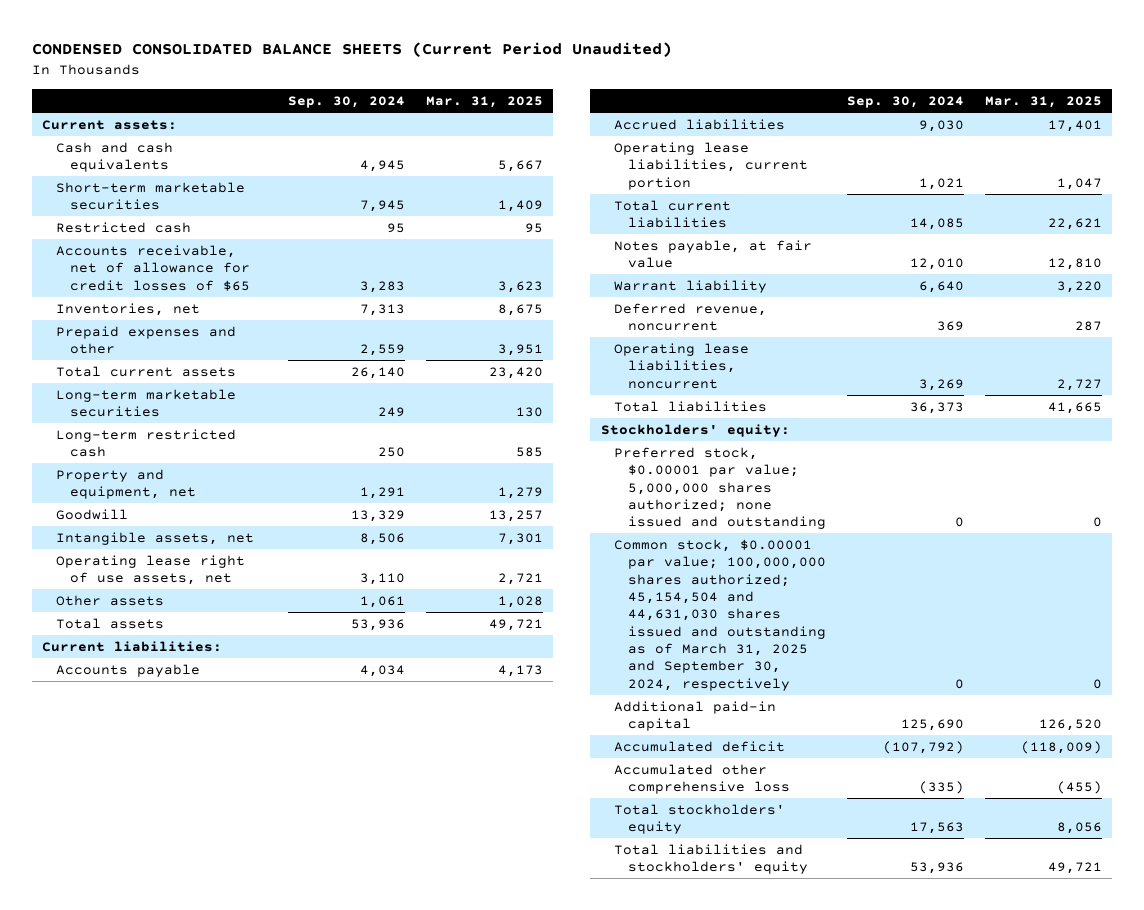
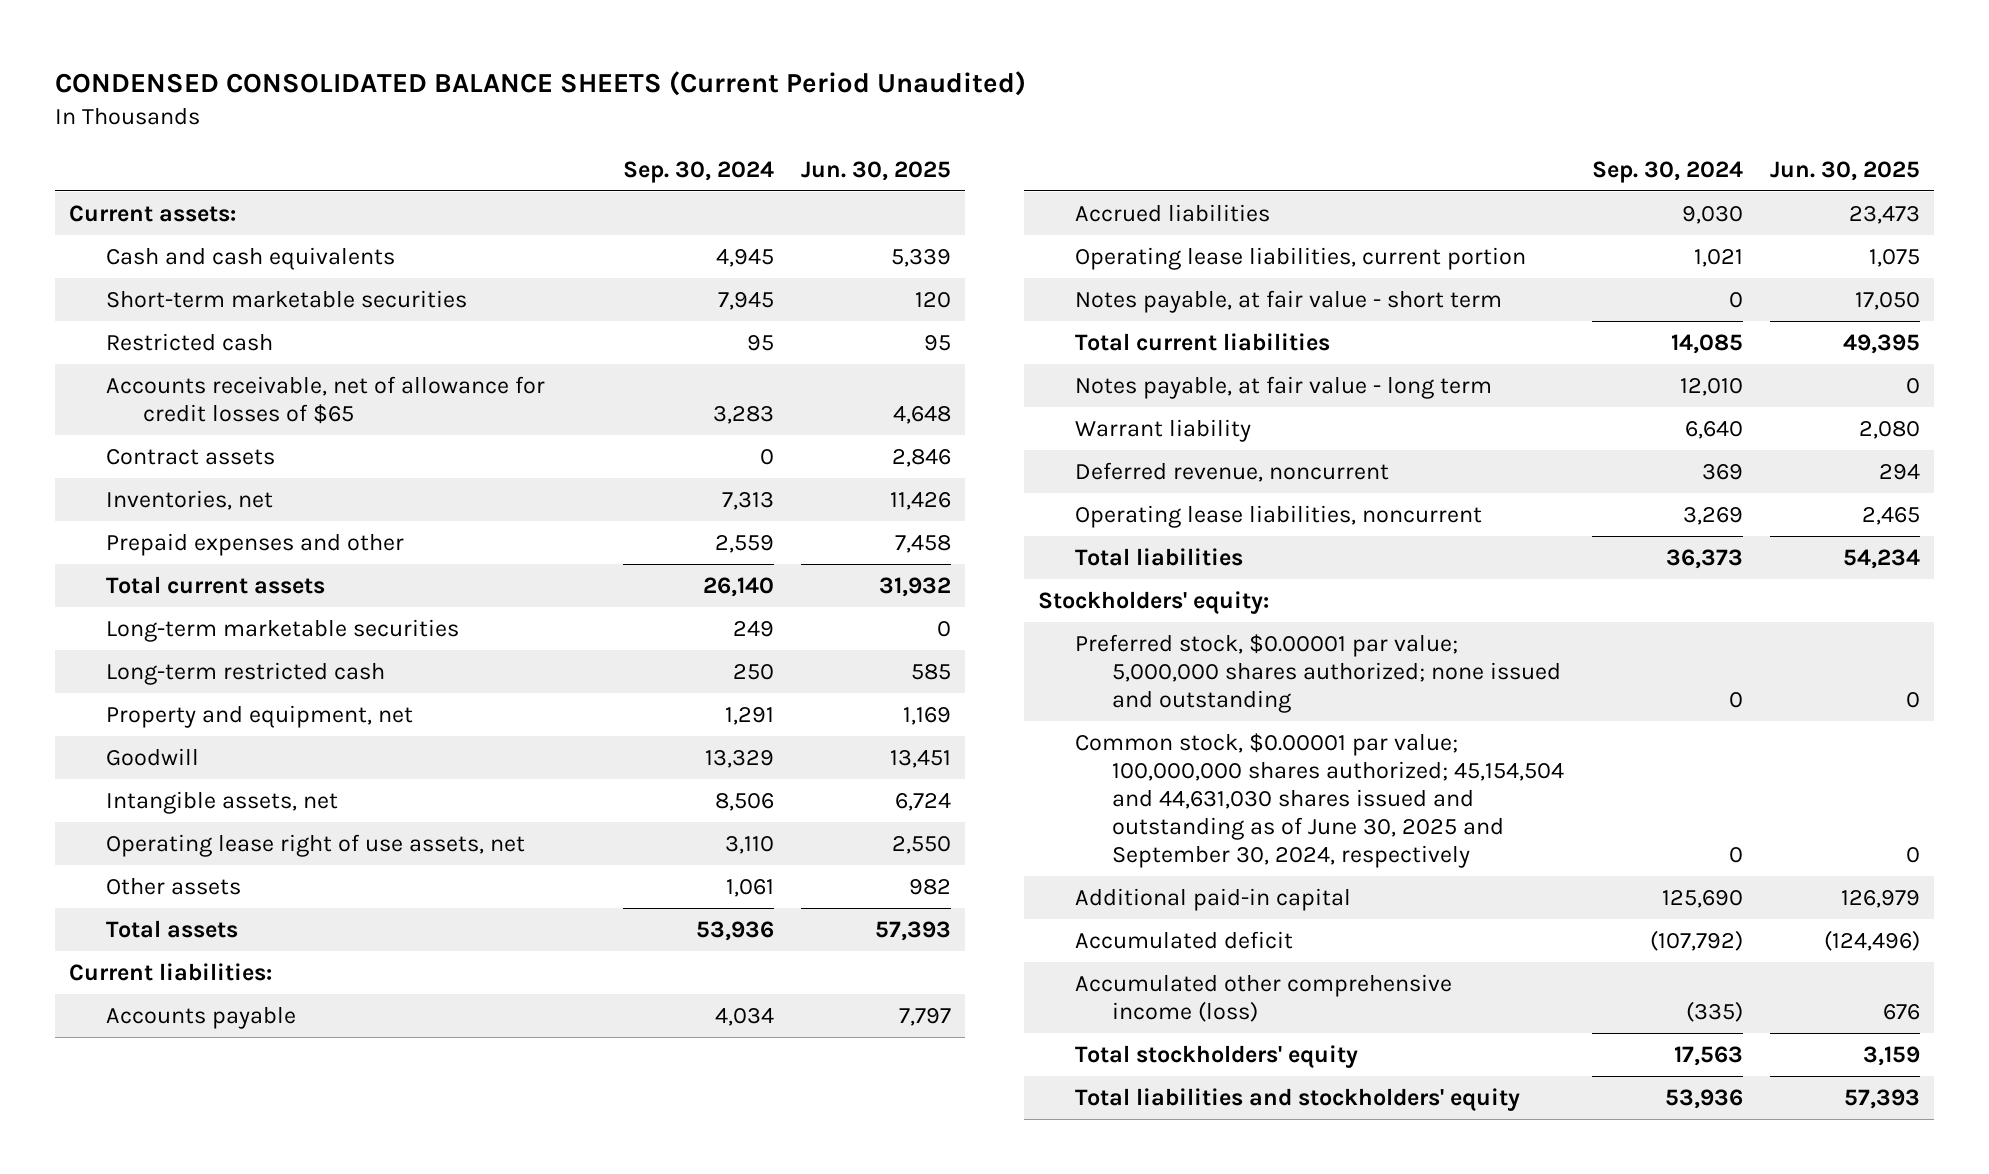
[426,95,544,108] Mar. 31, 2025 -> none
none -> [801,160,952,181] Jun. 30, 2025
none -> [106,448,276,465] Contract assets
none -> [1075,289,1503,313] Notes payable, at fair value - short term
[614,239,813,269] Notes payable, at fair value -> [1075,375,1493,399] Notes payable, at fair value - long term
[614,538,827,691] Common stock, $0.00001 par value; 100,000,000 shares authorized; 45,154,504 and 44,631,030 shares issued and outstanding as of March 31, 2025 and September 30, 2024, respectively -> [1075,732,1565,868] Common stock, $0.00001 par value; 100,000,000 shares authorized; 45,154,504 and 44,631,030 shares issued and outstanding as of June 30, 2025 and September 30, 2024, respectively
[614,763,791,795] Accumulated other comprehensive loss -> [1075,973,1453,1022] Accumulated other comprehensive income (loss)

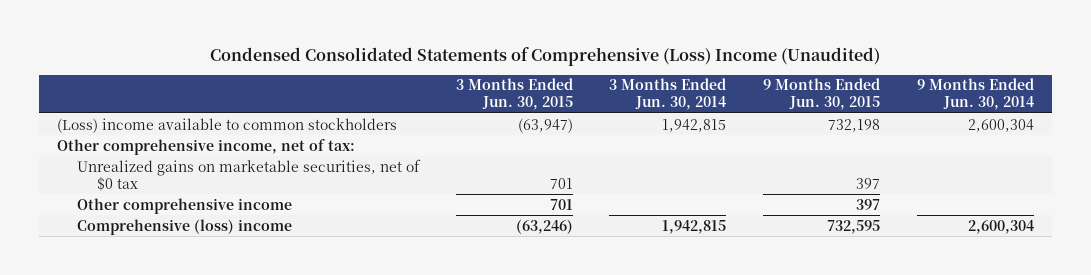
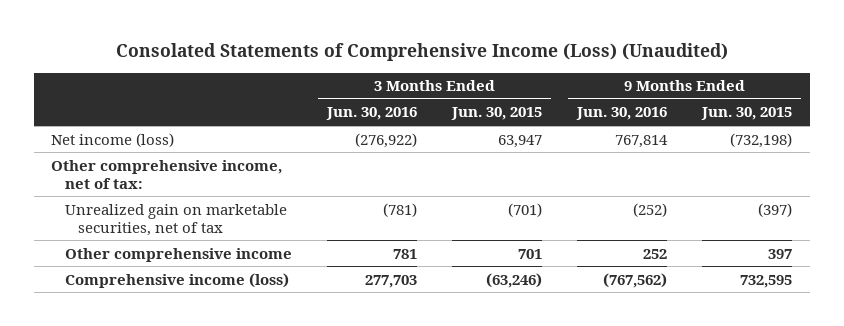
[210,46,881,66] Condensed Consolidated Statements of Comprehensive (Loss) Income (Unaudited) -> [115,43,728,62] Consolated Statements of Comprehensive Income (Loss) (Unaudited)
[609,78,727,111] 3 Months Ended Jun. 30, 2014 -> none
[916,78,1034,111] 9 Months Ended Jun. 30, 2014 -> none
none -> [326,107,418,121] Jun. 30, 2016
none -> [576,107,668,121] Jun. 30, 2016
[57,117,398,133] (Loss) income available to common stockholders -> [51,132,175,147] Net income (loss)
[517,117,573,133] (63,947) -> [498,134,543,148] 63,947
[828,118,881,132] 732,198 -> [730,132,793,148] (732,198)
[77,158,422,191] Unrealized gains on marketable securities, net of $0 tax -> [64,203,287,236] Unrealized gain on marketable securities, net of tax
[549,177,573,189] 701 -> [508,202,543,217] (701)
[856,177,881,189] 397 -> [758,202,793,217] (397)
[77,218,293,235] Comprehensive (loss) income -> [64,272,289,288] Comprehensive income (loss)

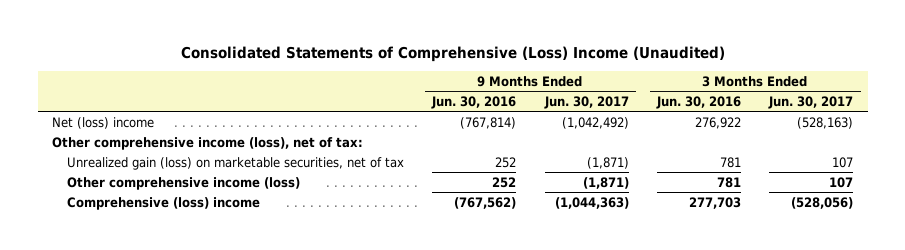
[115,43,728,62] Consolated Statements of Comprehensive Income (Loss) (Unaudited) -> [180,45,725,62] Consolidated Statements of Comprehensive (Loss) Income (Unaudited)
[451,107,543,121] Jun. 30, 2015 -> none
[701,107,793,121] Jun. 30, 2015 -> none
none -> [543,95,629,109] Jun. 30, 2017
none -> [768,95,854,109] Jun. 30, 2017
[51,132,175,147] Net income (loss) -> [51,116,154,129] Net (loss) income
[355,132,418,148] (276,922) -> [694,116,741,129] 276,922
[615,134,669,148] 767,814 -> [460,116,517,129] (767,814)
[51,159,283,189] Other comprehensive income, net of tax: -> [51,136,363,150] Other comprehensive income (loss), net of tax:
[64,203,287,236] Unrealized gain on marketable securities, net of tax -> [66,156,404,170] Unrealized gain (loss) on marketable securities, net of tax
[383,202,418,217] (781) -> [719,156,741,168] 781
[633,202,668,217] (252) -> [495,156,517,168] 252
[64,247,292,262] Other comprehensive income -> [66,176,300,190] Other comprehensive income (loss)
[64,272,289,288] Comprehensive income (loss) -> [66,196,260,210] Comprehensive (loss) income

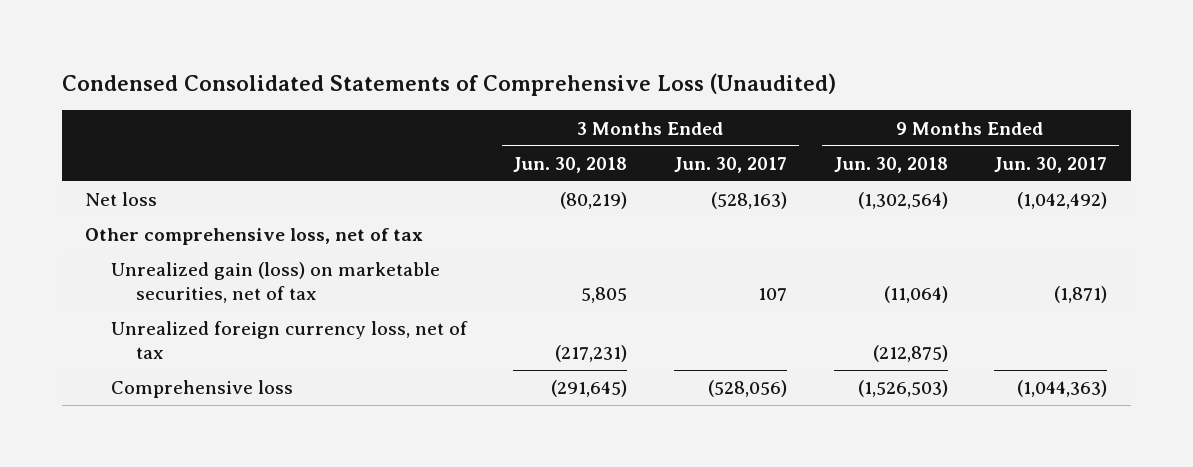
[180,45,725,62] Consolidated Statements of Comprehensive (Loss) Income (Unaudited) -> [61,73,836,97] Condensed Consolidated Statements of Comprehensive Loss (Unaudited)
[431,95,517,109] Jun. 30, 2016 -> none
[655,95,741,109] Jun. 30, 2016 -> none
none -> [513,156,628,173] Jun. 30, 2018
none -> [833,156,948,173] Jun. 30, 2018
[51,116,154,129] Net (loss) income -> [85,192,158,207] Net loss
[51,136,363,150] Other comprehensive income (loss), net of tax: -> [85,228,424,246] Other comprehensive loss, net of tax
[66,176,300,190] Other comprehensive income (loss) -> none
none -> [110,321,468,359] Unrealized foreign currency loss, net of tax
[66,196,260,210] Comprehensive (loss) income -> [110,380,293,399] Comprehensive loss

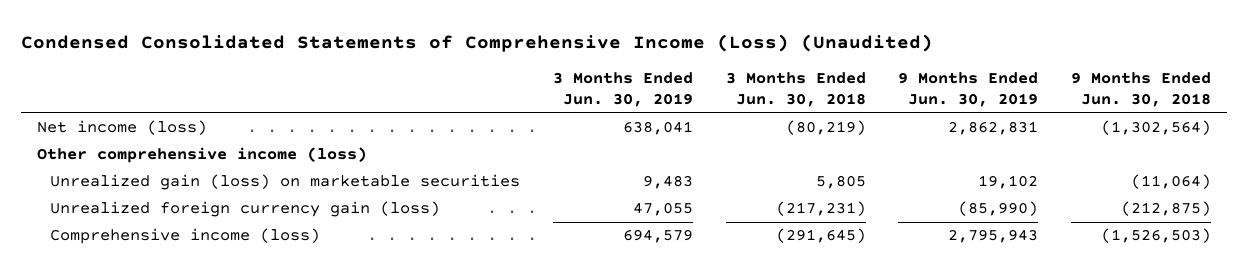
[61,73,836,97] Condensed Consolidated Statements of Comprehensive Loss (Unaudited) -> [20,33,933,52] Condensed Consolidated Statements of Comprehensive Income (Loss) (Unaudited)
[674,156,788,173] Jun. 30, 2017 -> none
[994,156,1108,173] Jun. 30, 2017 -> none
none -> [553,72,694,108] 3 Months Ended Jun. 30, 2019
none -> [898,72,1039,108] 9 Months Ended Jun. 30, 2019
[85,192,158,207] Net loss -> [37,120,208,136] Net income (loss)
[85,228,424,246] Other comprehensive loss, net of tax -> [37,147,368,164] Other comprehensive income (loss)
[110,262,440,303] Unrealized gain (loss) on marketable securities, net of tax -> [50,174,521,191] Unrealized gain (loss) on marketable securities
[110,321,468,359] Unrealized foreign currency loss, net of tax -> [50,201,441,218] Unrealized foreign currency gain (loss)
[110,380,293,399] Comprehensive loss -> [50,228,321,245] Comprehensive income (loss)

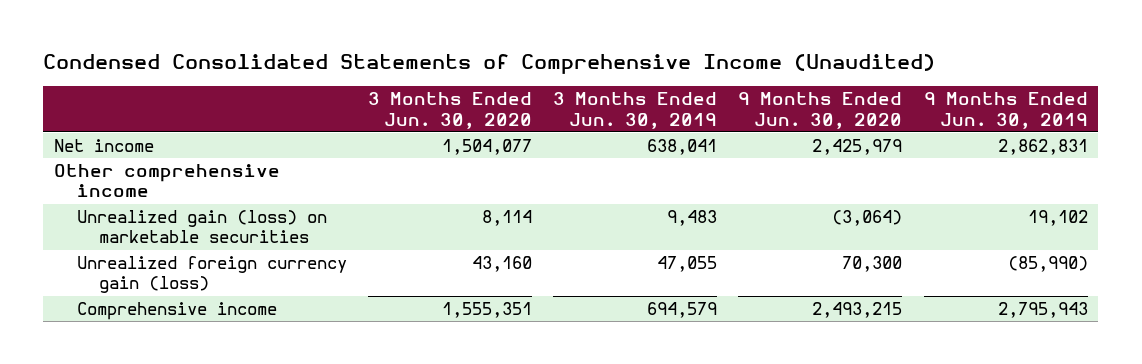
[20,33,933,52] Condensed Consolidated Statements of Comprehensive Income (Loss) (Unaudited) -> [43,54,936,75] Condensed Consolidated Statements of Comprehensive Income (Unaudited)
[725,72,866,108] 3 Months Ended Jun. 30, 2018 -> none
[1071,72,1212,108] 9 Months Ended Jun. 30, 2018 -> none
none -> [367,91,532,129] 3 Months Ended Jun. 30, 2020
none -> [738,91,903,129] 9 Months Ended Jun. 30, 2020
[37,120,208,136] Net income (loss) -> [53,138,154,152] Net income
[37,147,368,164] Other comprehensive income (loss) -> [53,163,280,198] Other comprehensive income
[50,228,321,245] Comprehensive income (loss) -> [76,301,277,320] Comprehensive income

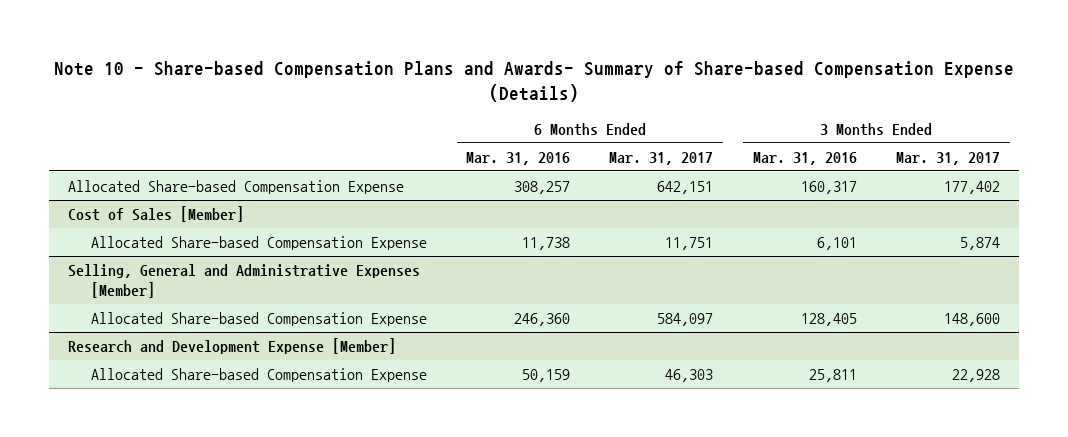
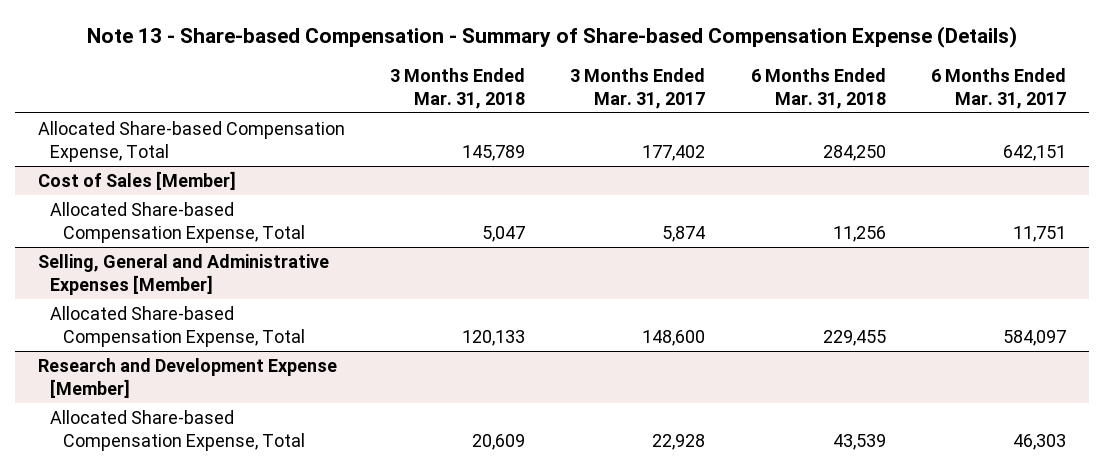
[54,60,1015,102] Note 10 - Share-based Compensation Plans and Awards- Summary of Share-based Compensation Expense (Details) -> [86,25,1017,48] Note 13 - Share-based Compensation - Summary of Share-based Compensation Expense (Details)
[466,151,571,165] Mar. 31, 2016 -> none
[752,151,857,165] Mar. 31, 2016 -> none
none -> [389,68,525,109] 3 Months Ended Mar. 31, 2018
none -> [750,68,886,109] 6 Months Ended Mar. 31, 2018
[68,180,405,195] Allocated Share-based Compensation Expense -> [37,121,345,162] Allocated Share-based Compensation Expense, Total
[91,236,428,251] Allocated Share-based Compensation Expense -> [50,202,306,243] Allocated Share-based Compensation Expense, Total
[91,312,428,327] Allocated Share-based Compensation Expense -> [50,306,306,347] Allocated Share-based Compensation Expense, Total
[91,368,428,383] Allocated Share-based Compensation Expense -> [50,410,306,451] Allocated Share-based Compensation Expense, Total

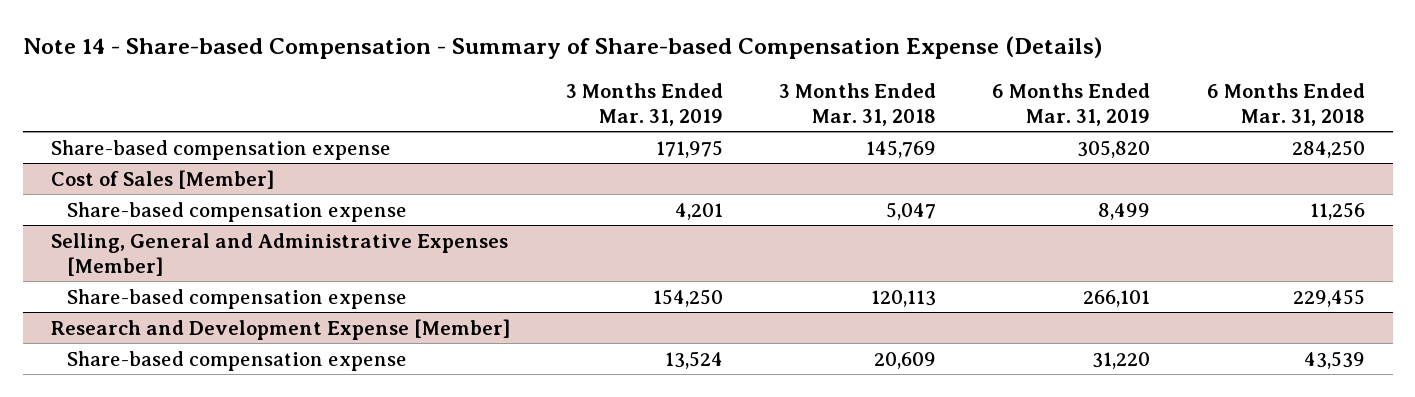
[86,25,1017,48] Note 13 - Share-based Compensation - Summary of Share-based Compensation Expense (Details) -> [22,36,1102,60] Note 14 - Share-based Compensation - Summary of Share-based Compensation Expense (Details)
[570,68,706,109] 3 Months Ended Mar. 31, 2017 -> none
[931,68,1067,109] 6 Months Ended Mar. 31, 2017 -> none
none -> [565,82,723,126] 3 Months Ended Mar. 31, 2019
none -> [992,82,1151,126] 6 Months Ended Mar. 31, 2019
[37,121,345,162] Allocated Share-based Compensation Expense, Total -> [50,139,391,160] Share-based compensation expense
[461,144,525,161] 145,789 -> [866,139,937,158] 145,769
[50,202,306,243] Allocated Share-based Compensation Expense, Total -> [67,201,408,222] Share-based compensation expense
[50,306,306,347] Allocated Share-based Compensation Expense, Total -> [67,288,408,309] Share-based compensation expense
[461,329,525,346] 120,133 -> [871,289,937,307] 120,113
[50,410,306,451] Allocated Share-based Compensation Expense, Total -> [67,350,408,371] Share-based compensation expense

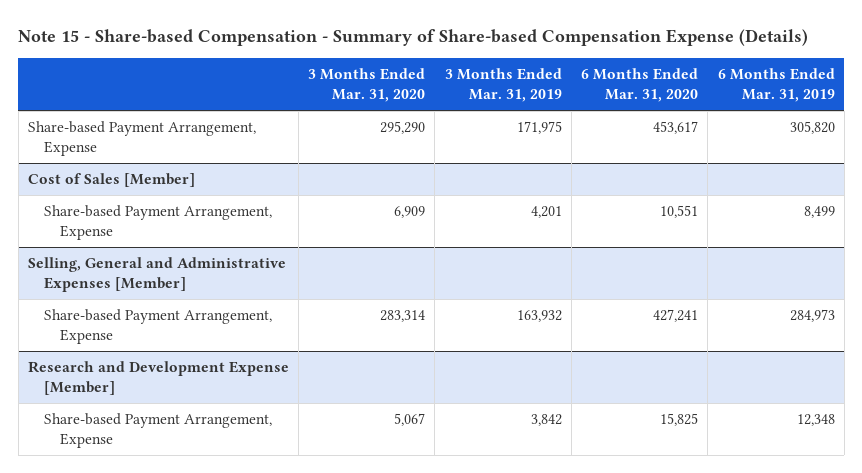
[22,36,1102,60] Note 14 - Share-based Compensation - Summary of Share-based Compensation Expense (Details) -> [18,29,809,47] Note 15 - Share-based Compensation - Summary of Share-based Compensation Expense (Details)
[779,82,937,126] 3 Months Ended Mar. 31, 2018 -> none
[1206,82,1365,126] 6 Months Ended Mar. 31, 2018 -> none
none -> [308,68,426,103] 3 Months Ended Mar. 31, 2020
none -> [581,68,699,103] 6 Months Ended Mar. 31, 2020
[50,139,391,160] Share-based compensation expense -> [27,121,256,157] Share-based Payment Arrangement, Expense
[67,201,408,222] Share-based compensation expense -> [44,205,273,241] Share-based Payment Arrangement, Expense
[67,288,408,309] Share-based compensation expense -> [44,309,273,345] Share-based Payment Arrangement, Expense
[652,288,723,307] 154,250 -> [516,310,562,323] 163,932
[1083,289,1151,307] 266,101 -> [789,309,835,323] 284,973
[67,350,408,371] Share-based compensation expense -> [44,413,273,449] Share-based Payment Arrangement, Expense
[664,350,723,369] 13,524 -> [530,414,562,427] 3,842
[1092,351,1151,369] 31,220 -> [796,414,835,427] 12,348

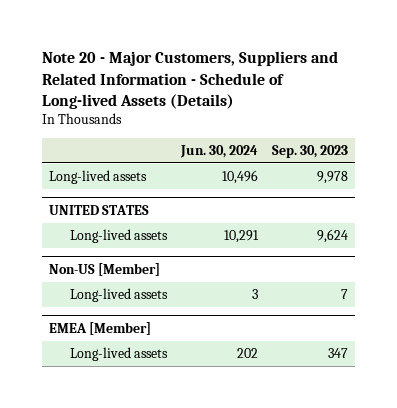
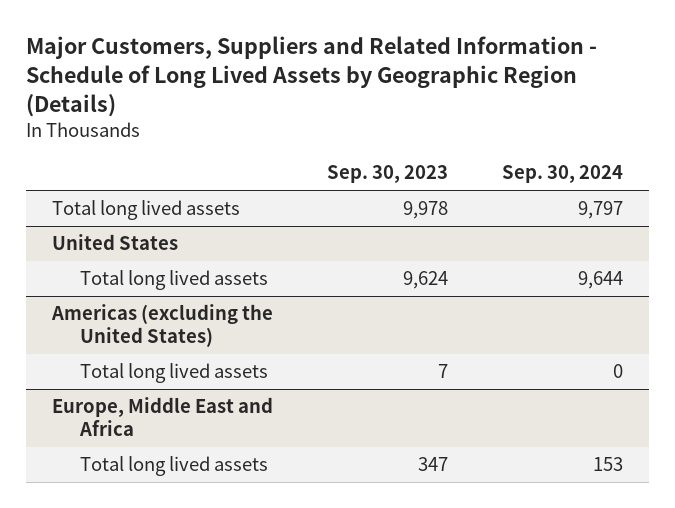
[42,51,339,109] Note 20 - Major Customers, Suppliers and Related Information - Schedule of Long-lived Assets (Details) -> [25,36,597,117] Major Customers, Suppliers and Related Information - Schedule of Long Lived Assets by Geographic Region (Details)
[179,144,258,158] Jun. 30, 2024 -> none
none -> [501,165,623,184] Sep. 30, 2024
[49,170,148,185] Long-lived assets -> [52,200,241,221] Total long lived assets
[49,204,150,215] UNITED STATES -> [52,234,179,251] United States
[70,229,169,244] Long-lived assets -> [80,270,269,291] Total long lived assets
[49,262,161,276] Non-US [Member] -> [51,304,274,348] Americas (excluding the United States)
[70,288,169,303] Long-lived assets -> [80,363,269,384] Total long lived assets
[49,321,152,335] EMEA [Member] -> [52,397,274,437] Europe, Middle East and Africa
[70,347,169,362] Long-lived assets -> [80,456,269,477] Total long lived assets

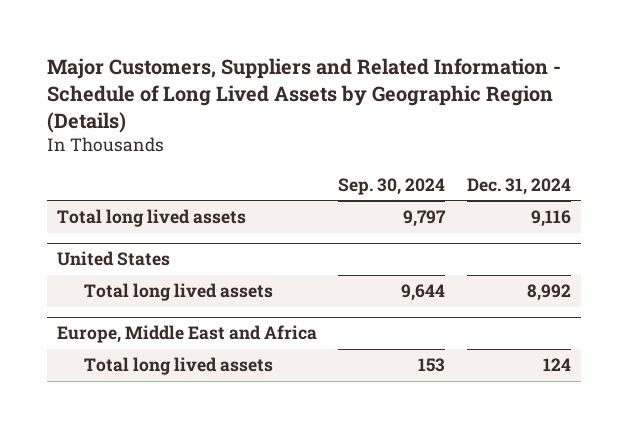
[326,165,448,184] Sep. 30, 2023 -> none
none -> [466,177,571,195] Dec. 31, 2024
[51,304,274,348] Americas (excluding the United States) -> none
[80,363,269,384] Total long lived assets -> none

